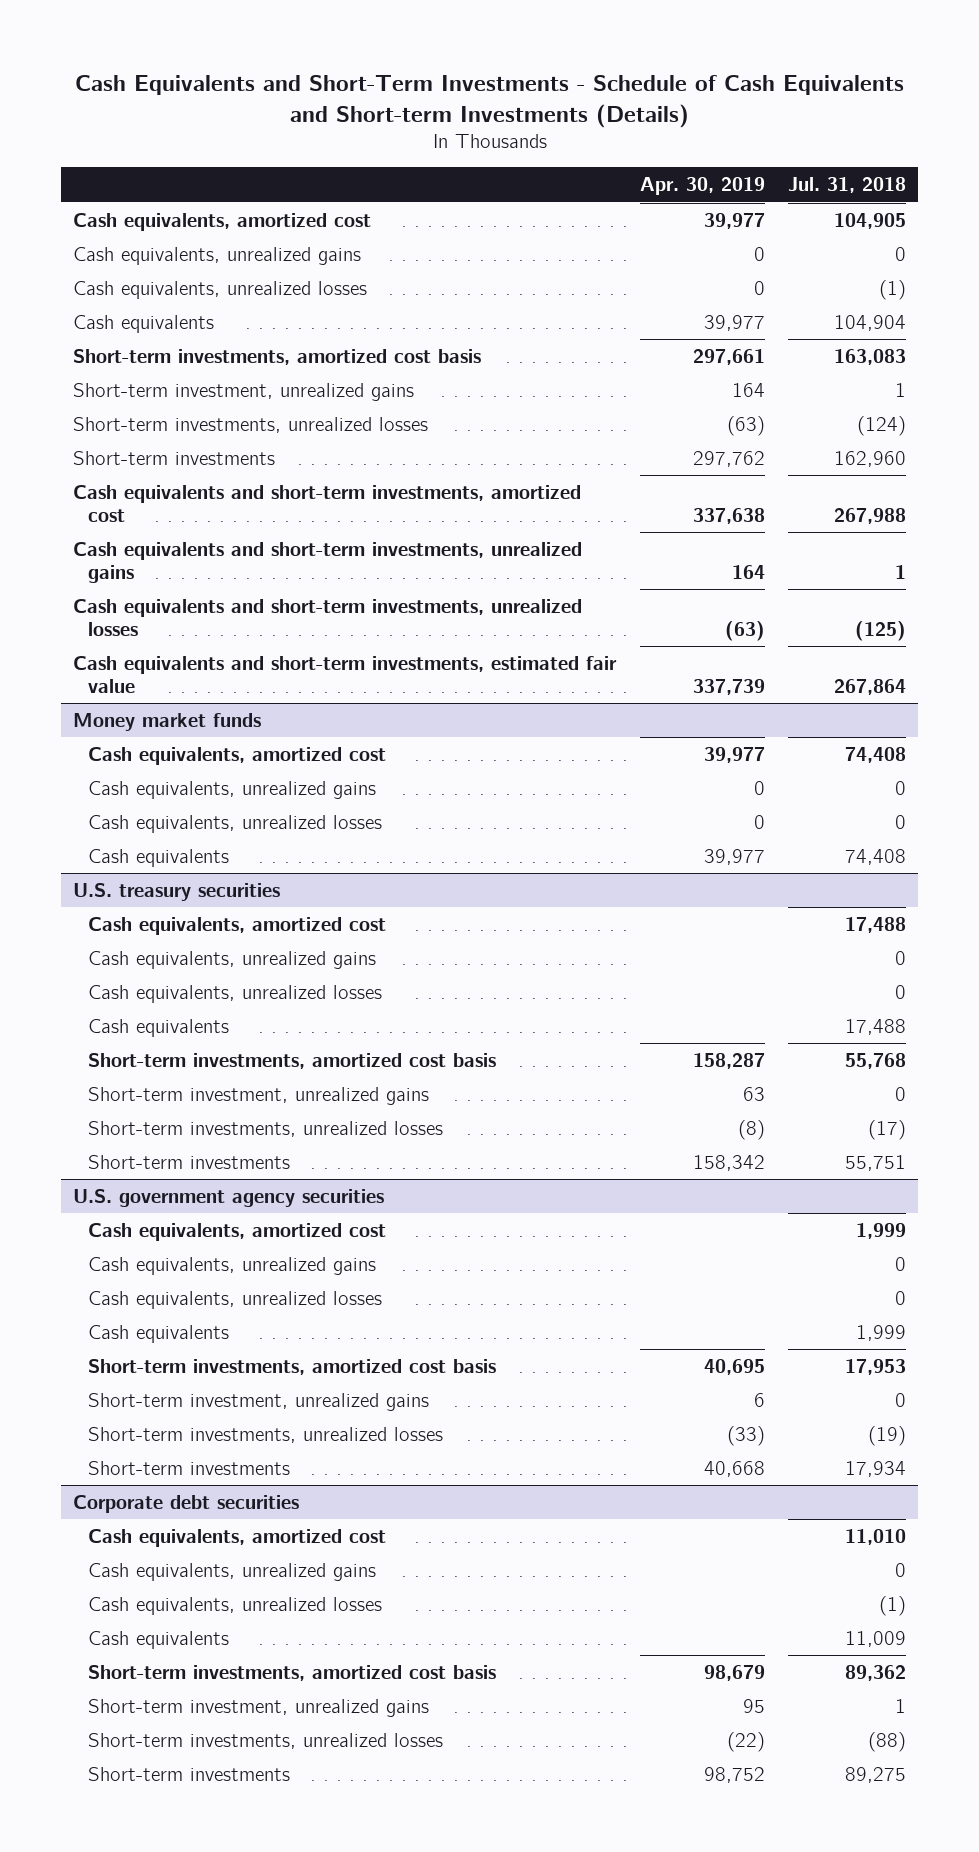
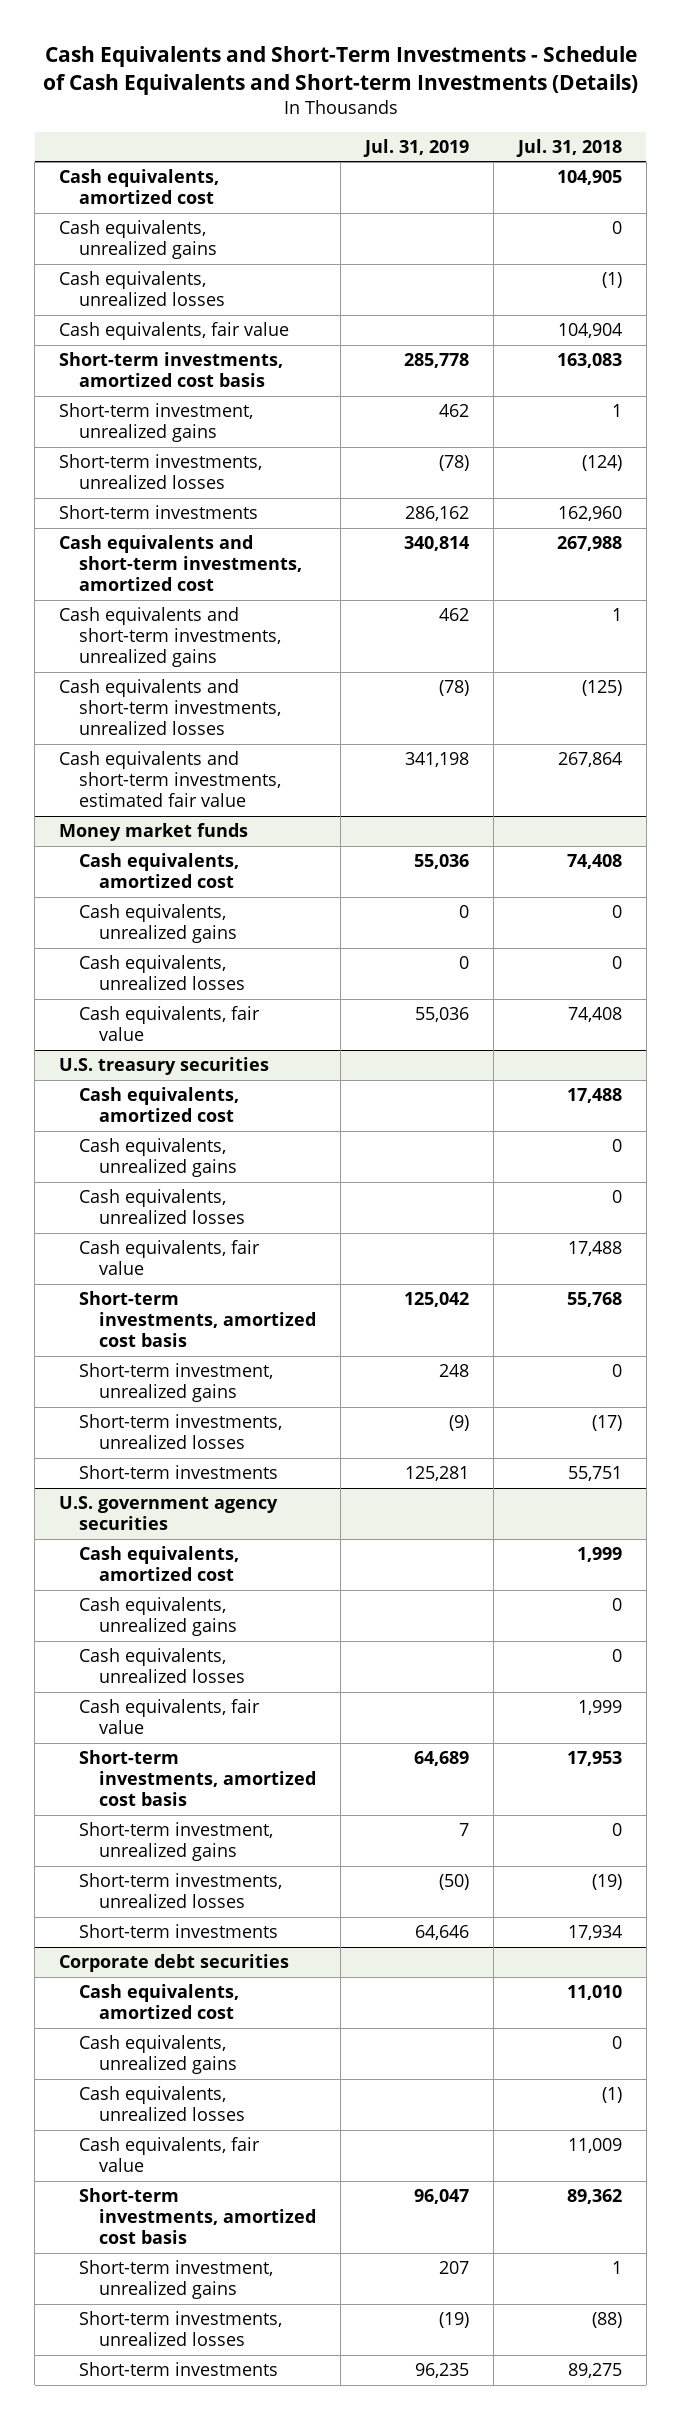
[639,177,765,196] Apr. 30, 2019 -> none
none -> [362,138,469,157] Jul. 31, 2019
[72,314,214,333] Cash equivalents -> [59,322,290,341] Cash equivalents, fair value
[88,848,230,867] Cash equivalents -> [79,1006,261,1042] Cash equivalents, fair value
[88,1018,230,1037] Cash equivalents -> [79,1240,261,1276] Cash equivalents, fair value
[88,1324,230,1343] Cash equivalents -> [79,1699,261,1735] Cash equivalents, fair value
[88,1630,230,1649] Cash equivalents -> [79,2137,261,2173] Cash equivalents, fair value

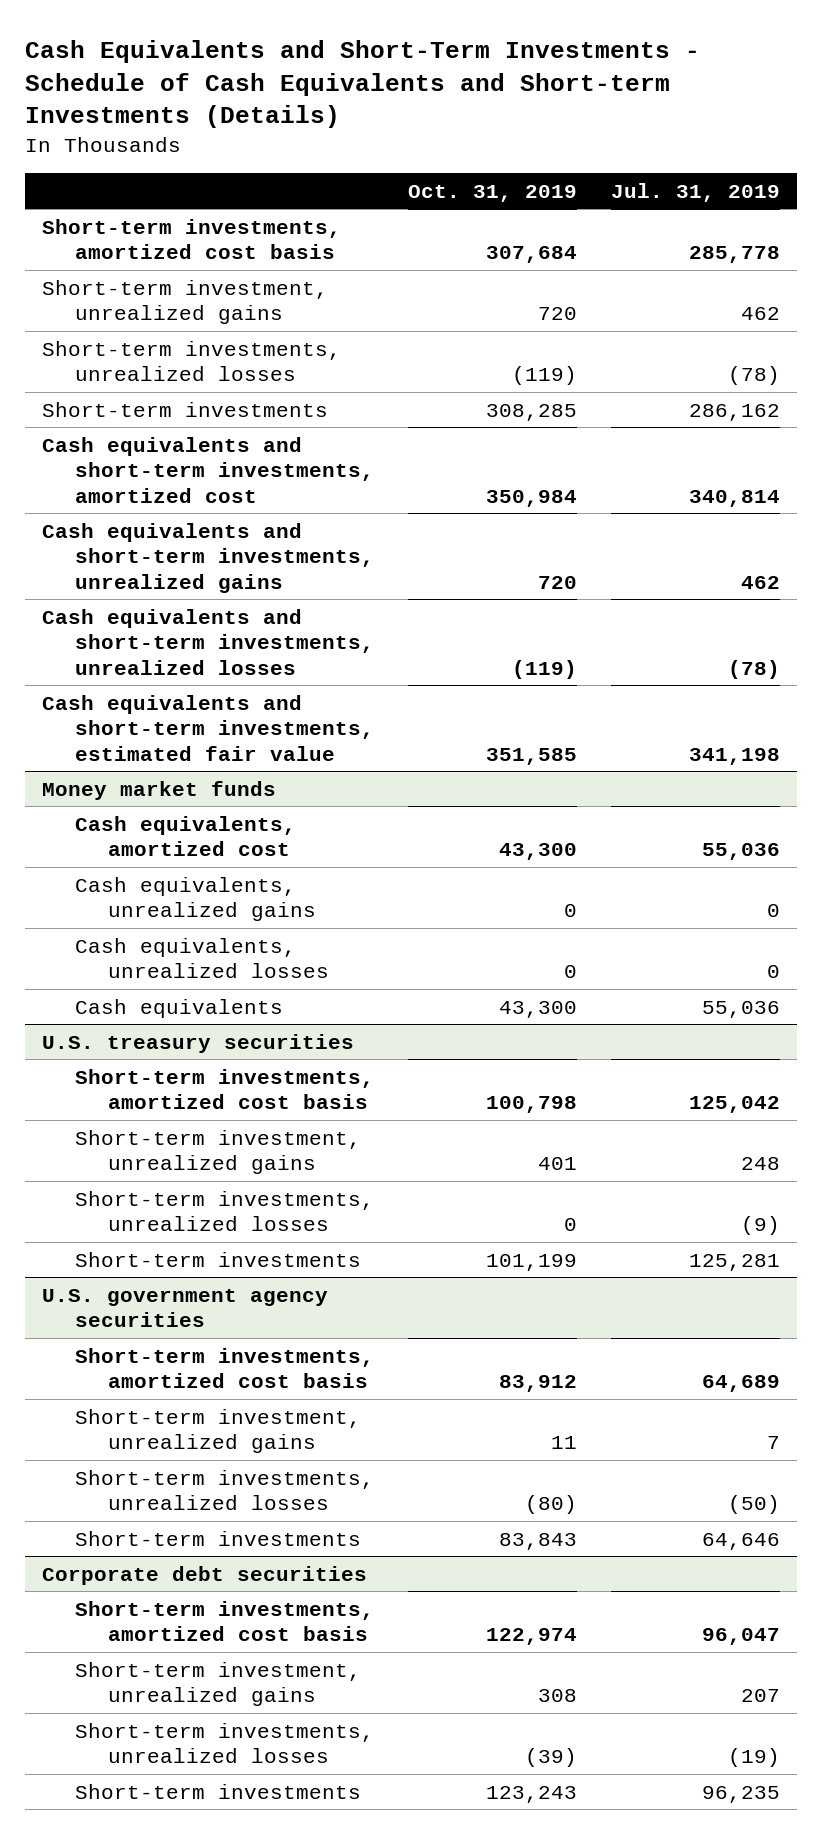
[515,138,622,157] Jul. 31, 2018 -> none
none -> [408,184,578,202] Oct. 31, 2019
[59,169,220,205] Cash equivalents, amortized cost -> none
[59,220,218,260] Cash equivalents, unrealized gains -> none
[59,271,226,307] Cash equivalents, unrealized losses -> none
[59,322,290,341] Cash equivalents, fair value -> none
[79,1006,261,1042] Cash equivalents, fair value -> [75,998,284,1018] Cash equivalents
[79,1087,240,1123] Cash equivalents, amortized cost -> none
[79,1138,237,1178] Cash equivalents, unrealized gains -> none
[79,1189,245,1225] Cash equivalents, unrealized losses -> none
[79,1240,261,1276] Cash equivalents, fair value -> none
[79,1546,240,1582] Cash equivalents, amortized cost -> none
[79,1597,237,1637] Cash equivalents, unrealized gains -> none
[79,1648,245,1684] Cash equivalents, unrealized losses -> none
[79,1699,261,1735] Cash equivalents, fair value -> none
[79,1984,240,2020] Cash equivalents, amortized cost -> none
[79,2035,237,2075] Cash equivalents, unrealized gains -> none
[79,2086,245,2122] Cash equivalents, unrealized losses -> none
[79,2137,261,2173] Cash equivalents, fair value -> none

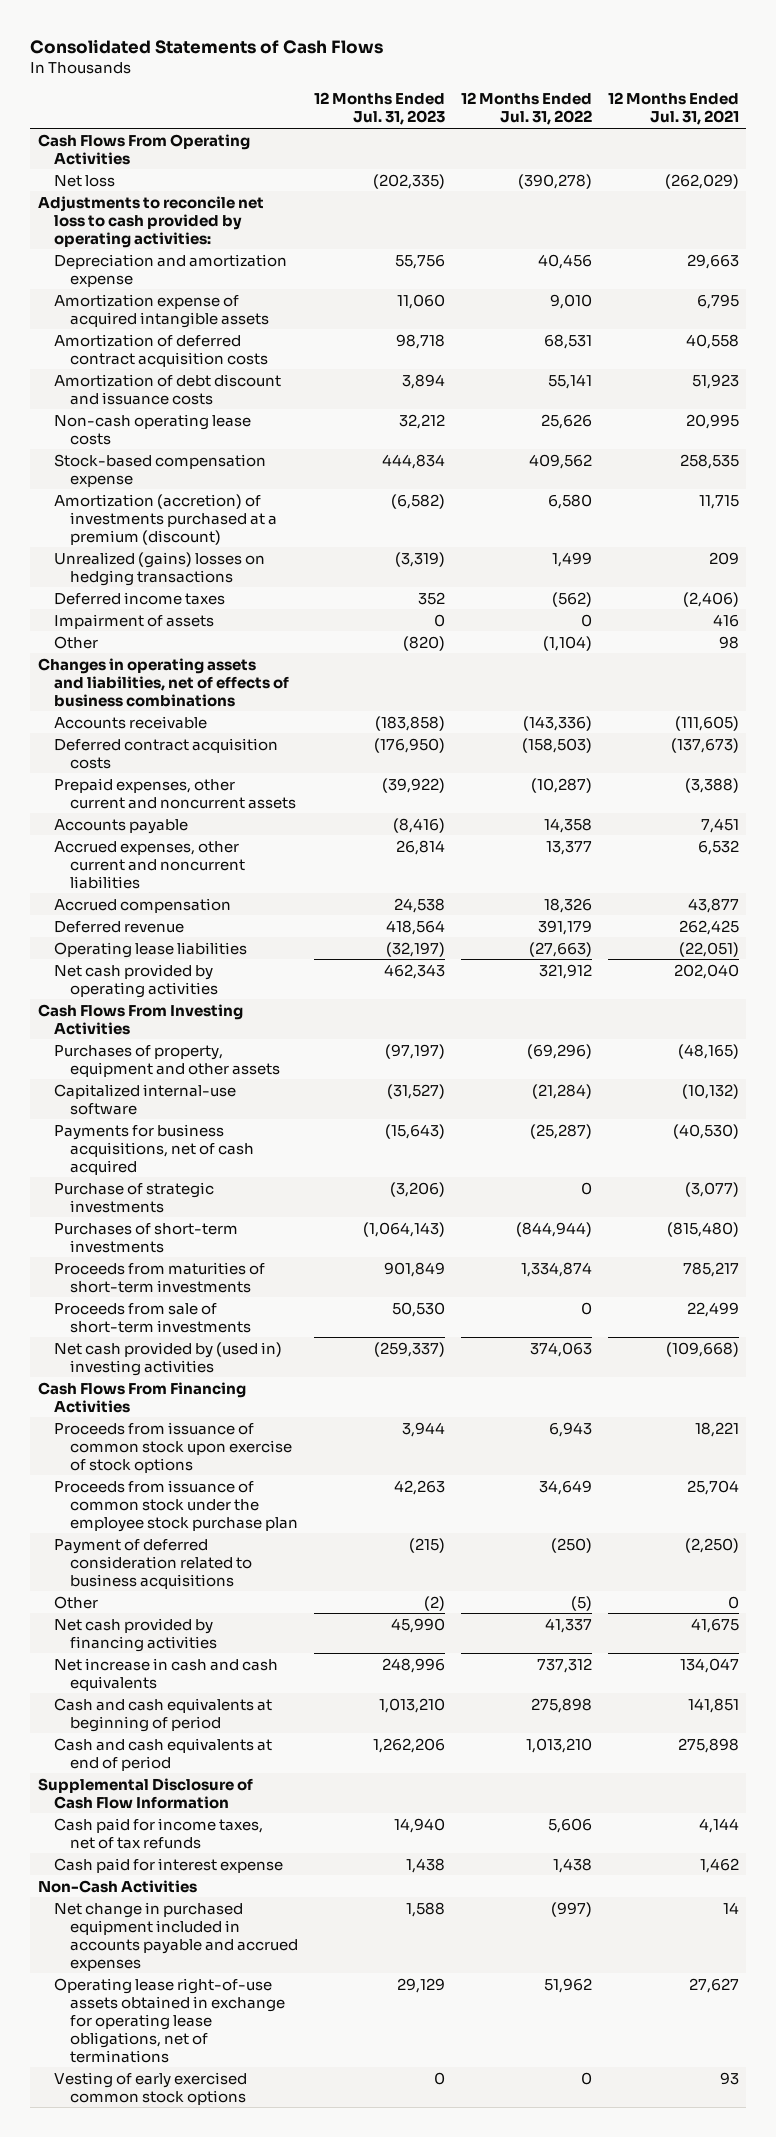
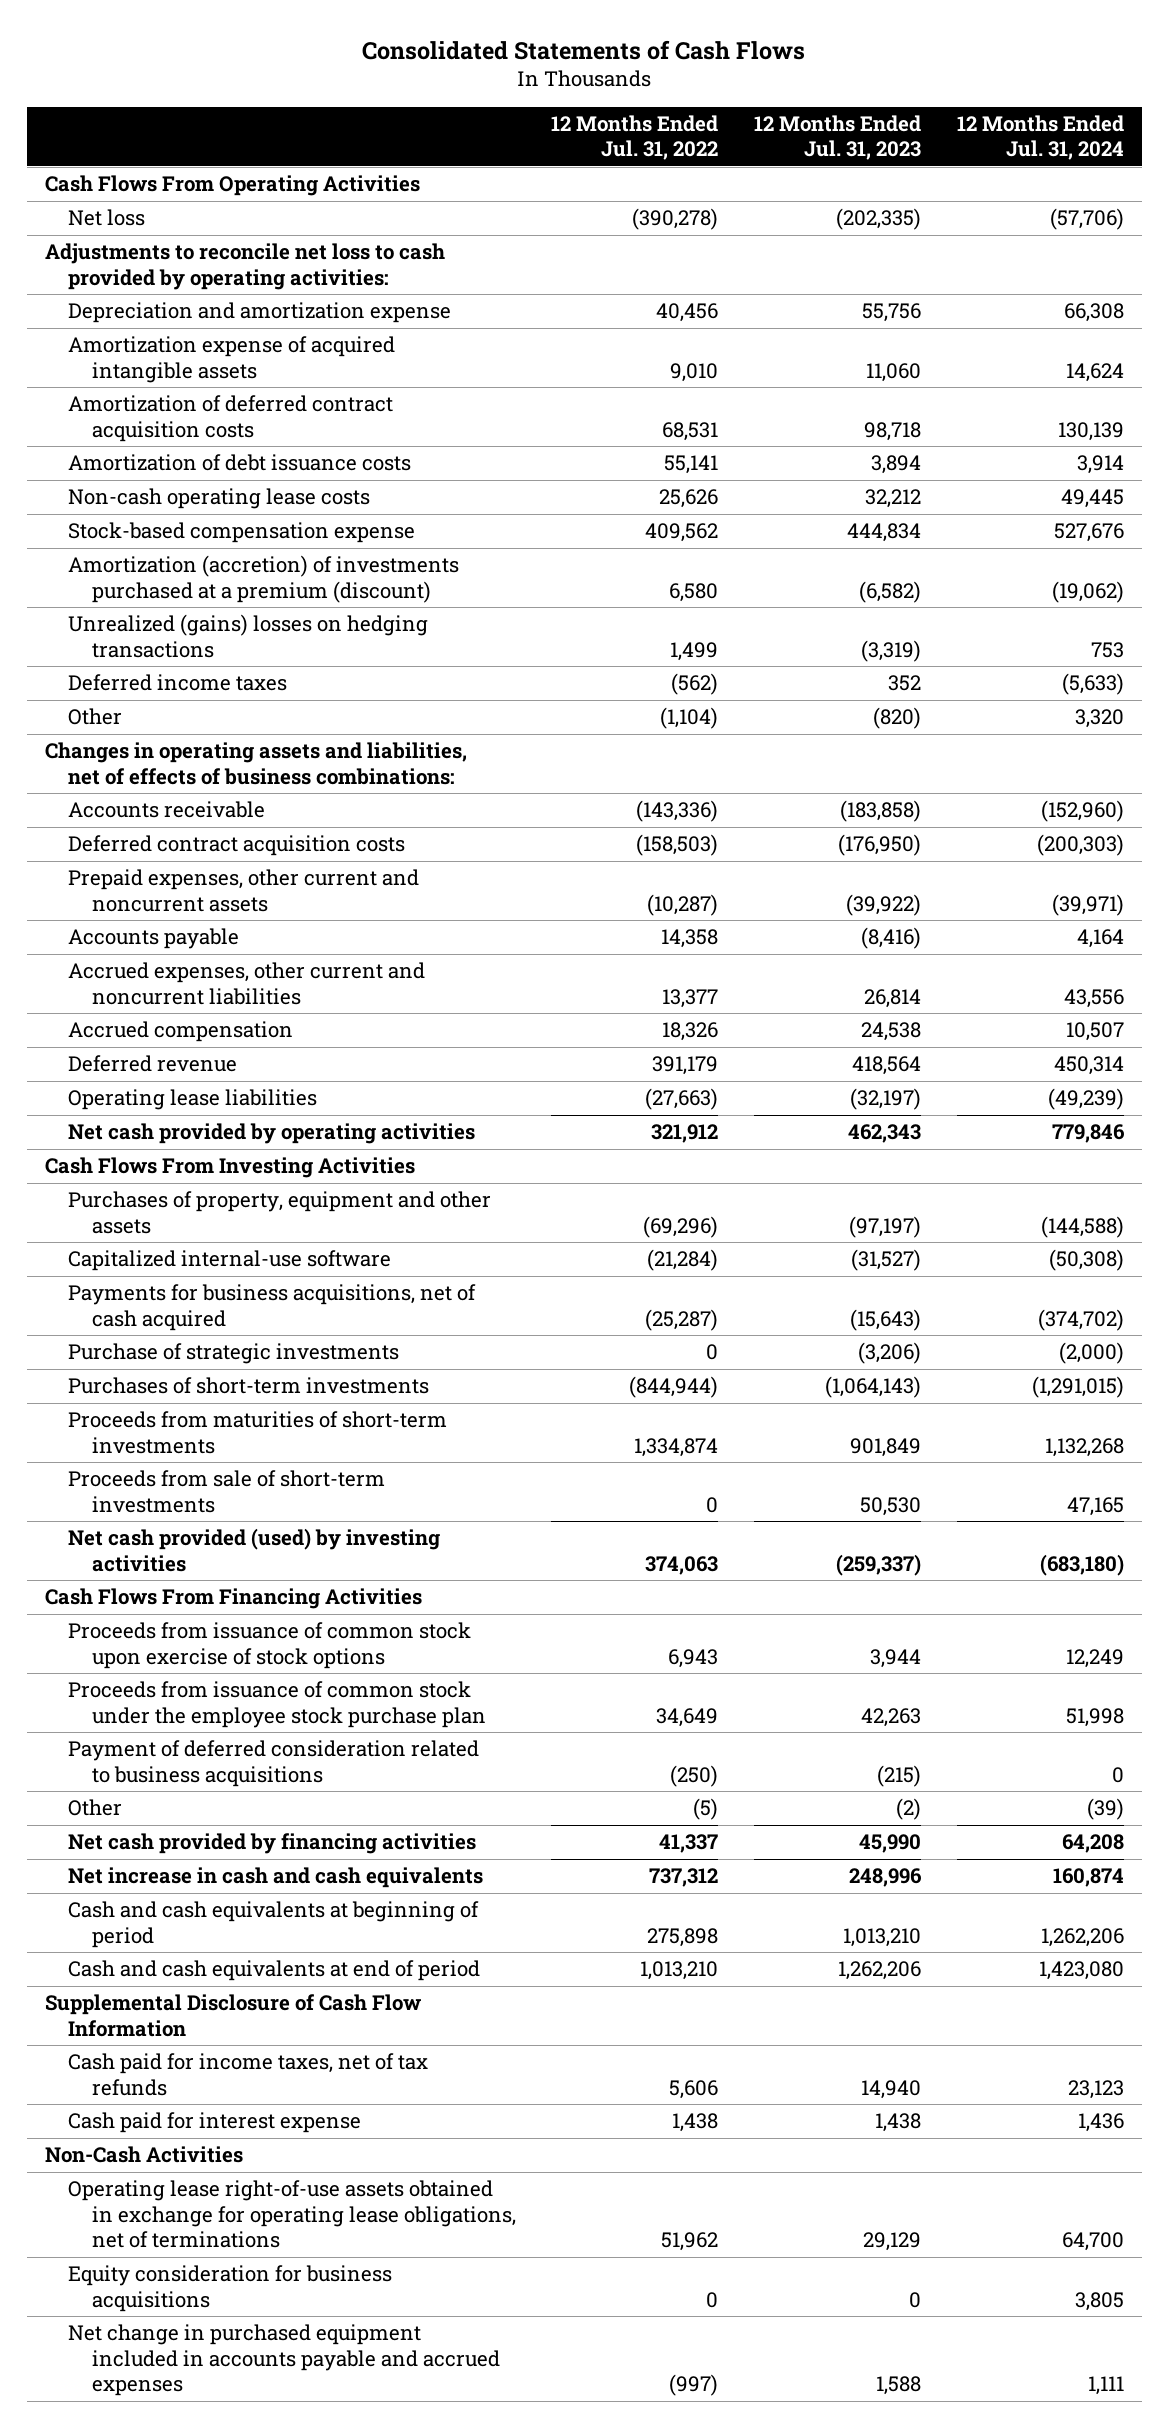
[607,92,739,126] 12 Months Ended Jul. 31, 2021 -> none
none -> [956,114,1124,161] 12 Months Ended Jul. 31, 2024
[53,373,281,405] Amortization of debt discount and issuance costs -> [68,454,412,472] Amortization of debt issuance costs
[53,613,214,629] Impairment of assets -> none
[37,657,289,707] Changes in operating assets and liabilities, net of effects of business combinations -> [44,742,467,785] Changes in operating assets and liabilities, net of effects of business combinations:
[53,1341,282,1376] Net cash provided by (used in) investing activities -> [68,1528,441,1572] Net cash provided (used) by investing activities
[53,2071,247,2105] Vesting of early exercised common stock options -> none
none -> [68,2265,393,2312] Equity consideration for business acquisitions
[53,1901,299,1971] Net change in purchased equipment included in accounts payable and accrued expenses -> [68,2324,500,2397] Net change in purchased equipment included in accounts payable and accrued expenses

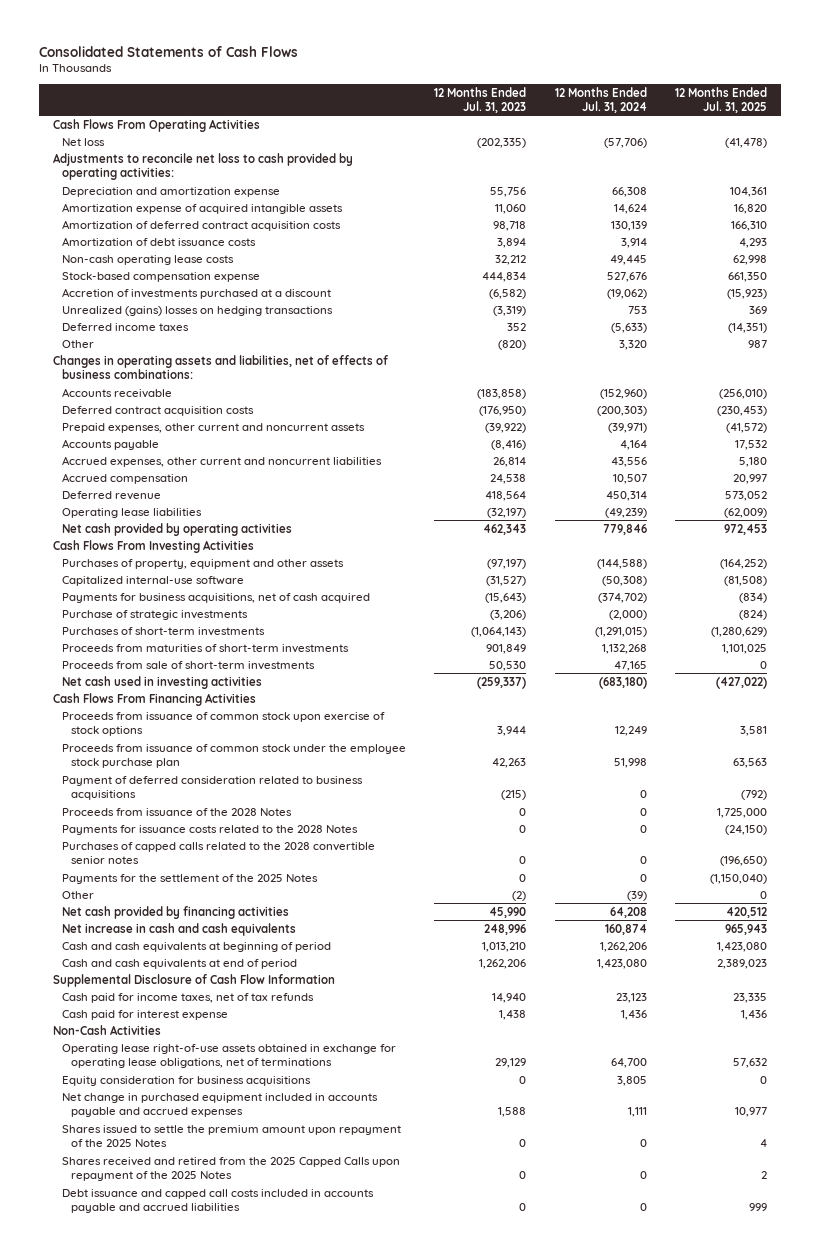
[551,114,719,161] 12 Months Ended Jul. 31, 2022 -> none
none -> [675,86,768,113] 12 Months Ended Jul. 31, 2025
[68,555,460,603] Amortization (accretion) of investments purchased at a premium (discount) -> [61,287,331,299] Accretion of investments purchased at a discount
[68,1528,441,1572] Net cash provided (used) by investing activities -> [61,675,262,689] Net cash used in investing activities
none -> [61,807,292,816] Proceeds from issuance of the 2028 Notes
none -> [61,824,358,835] Payments for issuance costs related to the 2028 Notes
none -> [61,841,375,864] Purchases of capped calls related to the 2028 convertible senior notes
none -> [61,873,318,884] Payments for the settlement of the 2025 Notes
none -> [61,1124,401,1147] Shares issued to settle the premium amount upon repayment of the 2025 Notes
none -> [61,1156,400,1181] Shares received and retired from the 2025 Capped Calls upon repayment of the 2025 Notes
none -> [61,1188,374,1213] Debt issuance and capped call costs included in accounts payable and accrued liabilities

